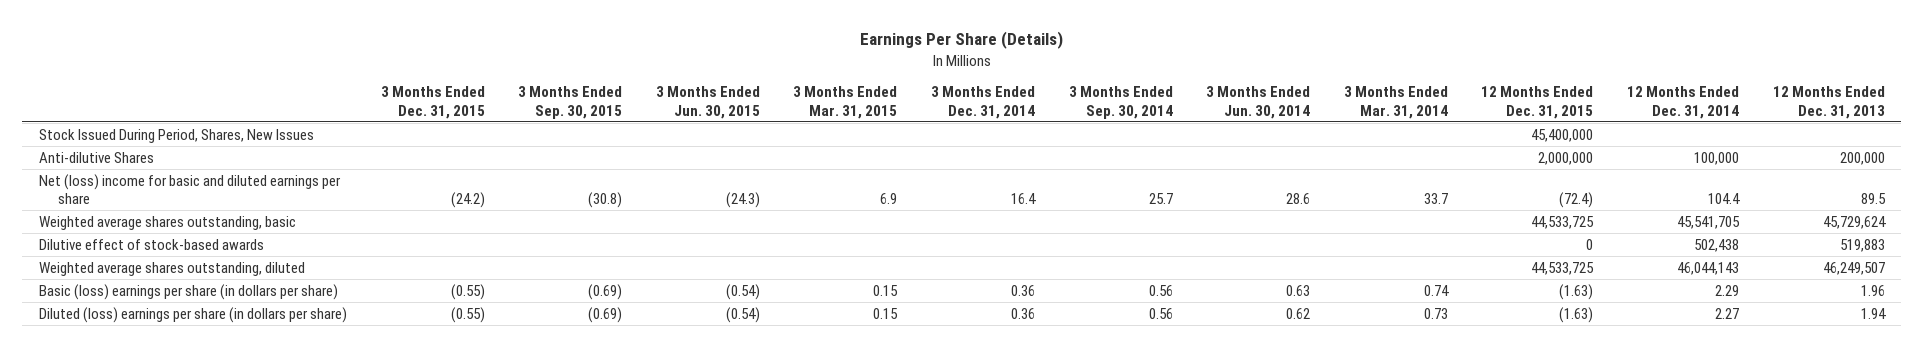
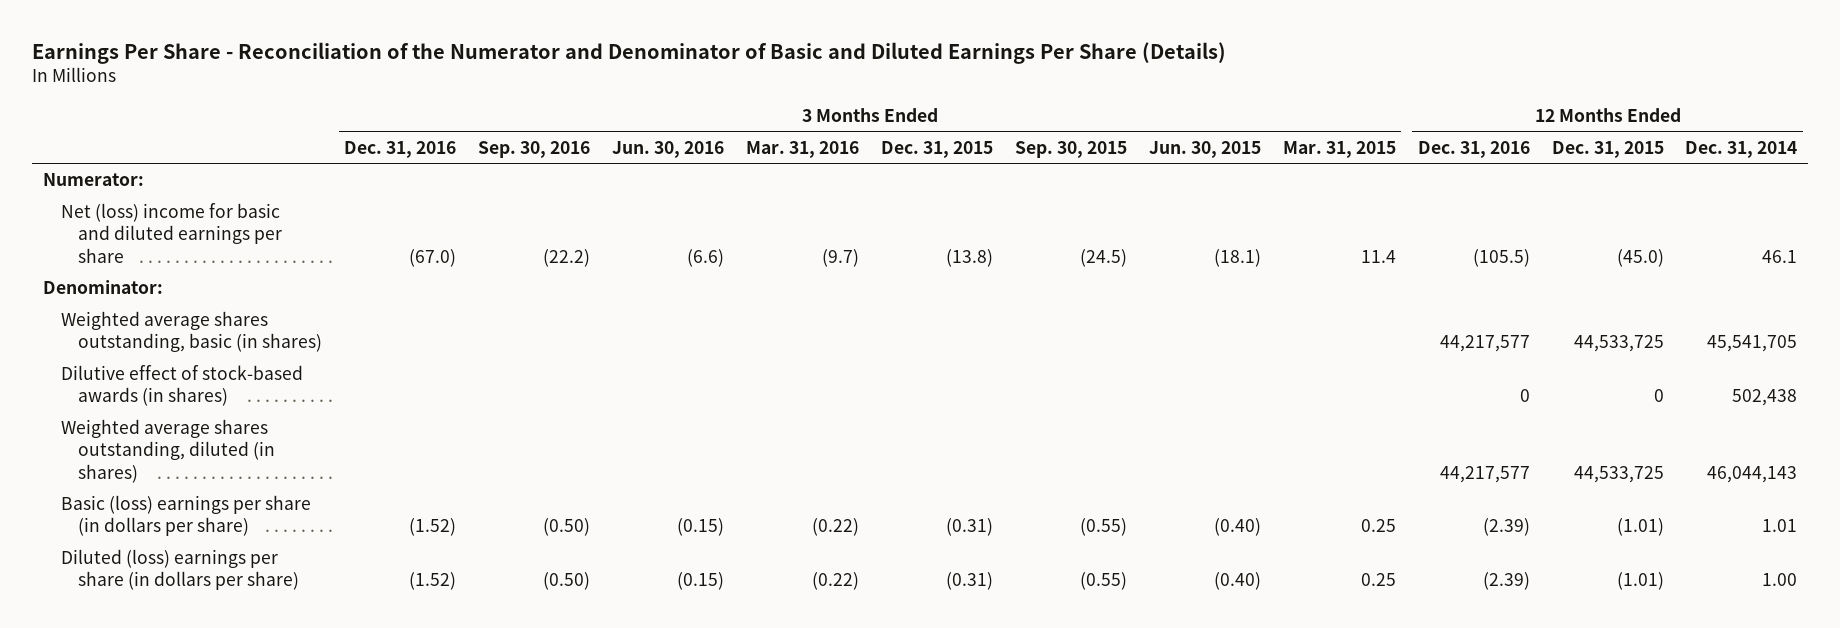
[859,31,1063,50] Earnings Per Share (Details) -> [31,41,1226,64] Earnings Per Share - Reconciliation of the Numerator and Denominator of Basic and Diluted Earnings Per Share (Details)
[930,86,1035,119] 3 Months Ended Dec. 31, 2014 -> none
[1068,86,1173,119] 3 Months Ended Sep. 30, 2014 -> none
[1206,86,1311,119] 3 Months Ended Jun. 30, 2014 -> none
[1343,86,1448,119] 3 Months Ended Mar. 31, 2014 -> none
[1772,86,1885,119] 12 Months Ended Dec. 31, 2013 -> none
none -> [344,140,457,158] Dec. 31, 2016
none -> [478,140,591,158] Sep. 30, 2016
none -> [612,140,725,158] Jun. 30, 2016
none -> [745,140,859,158] Mar. 31, 2016
none -> [1417,140,1530,158] Dec. 31, 2016
[39,128,315,143] Stock Issued During Period, Shares, New Issues -> none
[39,151,155,163] Anti-dilutive Shares -> none
none -> [42,173,144,187] Numerator:
[450,192,485,209] (24.2) -> [945,248,993,267] (13.8)
[588,192,623,209] (30.8) -> [1079,248,1127,267] (24.5)
[725,192,760,209] (24.3) -> [1213,248,1261,267] (18.1)
[880,193,898,205] 6.9 -> [1360,249,1396,263] 11.4
[1559,192,1594,209] (72.4) -> [1616,248,1664,267] (45.0)
[1707,193,1740,205] 104.4 -> [1762,249,1798,263] 46.1
none -> [42,280,163,295] Denominator:
[39,215,297,230] Weighted average shares outstanding, basic -> [60,311,323,353] Weighted average shares outstanding, basic (in shares)
[39,238,265,250] Dilutive effect of stock-based awards -> [60,365,303,407] Dilutive effect of stock-based awards (in shares)
[39,261,306,276] Weighted average shares outstanding, diluted -> [60,419,276,483] Weighted average shares outstanding, diluted (in shares)
[450,283,485,300] (0.55) -> [945,518,993,537] (0.31)
[588,283,623,300] (0.69) -> [1079,518,1127,537] (0.55)
[725,283,760,300] (0.54) -> [1213,518,1261,537] (0.40)
[873,284,899,296] 0.15 -> [1360,519,1396,533] 0.25
[1559,283,1594,300] (1.63) -> [1616,518,1664,537] (1.01)
[1714,284,1739,296] 2.29 -> [1762,519,1798,533] 1.01
[450,306,485,323] (0.55) -> [945,572,993,591] (0.31)
[588,306,623,323] (0.69) -> [1079,572,1127,591] (0.55)
[725,306,760,323] (0.54) -> [1213,572,1261,591] (0.40)
[873,307,899,319] 0.15 -> [1360,573,1396,587] 0.25
[1559,306,1594,323] (1.63) -> [1616,572,1664,591] (1.01)
[1714,307,1739,319] 2.27 -> [1762,573,1798,587] 1.00

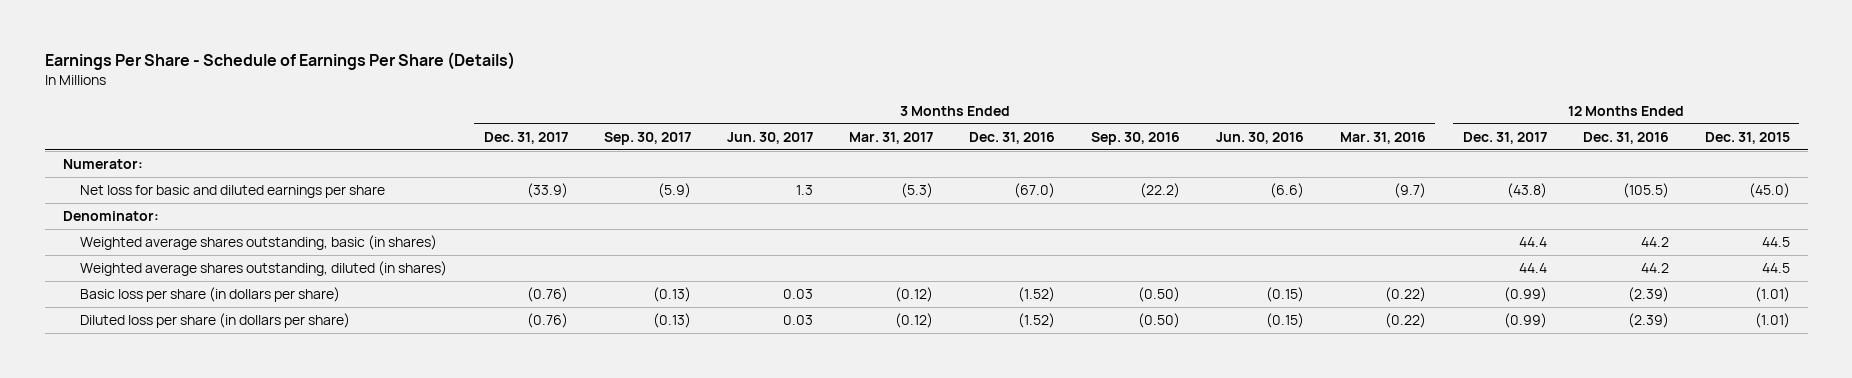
[31,41,1226,64] Earnings Per Share - Reconciliation of the Numerator and Denominator of Basic and Diluted Earnings Per Share (Details) -> [44,51,515,70] Earnings Per Share - Schedule of Earnings Per Share (Details)
[880,140,993,158] Dec. 31, 2015 -> none
[1014,140,1127,158] Sep. 30, 2015 -> none
[1148,140,1261,158] Jun. 30, 2015 -> none
[1282,140,1396,158] Mar. 31, 2015 -> none
[1685,140,1798,158] Dec. 31, 2014 -> none
none -> [483,131,568,144] Dec. 31, 2017
none -> [603,131,691,145] Sep. 30, 2017
none -> [726,131,813,144] Jun. 30, 2017
none -> [848,131,933,144] Mar. 31, 2017
none -> [1462,131,1547,144] Dec. 31, 2017
[60,203,283,263] Net (loss) income for basic and diluted earnings per share -> [80,184,386,198] Net loss for basic and diluted earnings per share
[60,365,303,407] Dilutive effect of stock-based awards (in shares) -> none
[1439,335,1530,353] 44,217,577 -> [1640,236,1669,247] 44.2
[1573,335,1664,353] 44,533,725 -> [1761,236,1790,247] 44.5
[1439,465,1530,483] 44,217,577 -> [1640,262,1669,273] 44.2
[1573,465,1664,483] 44,533,725 -> [1761,262,1790,273] 44.5
[60,495,311,537] Basic (loss) earnings per share (in dollars per share) -> [80,286,341,302] Basic loss per share (in dollars per share)
[60,549,300,591] Diluted (loss) earnings per share (in dollars per share) -> [80,312,351,328] Diluted loss per share (in dollars per share)

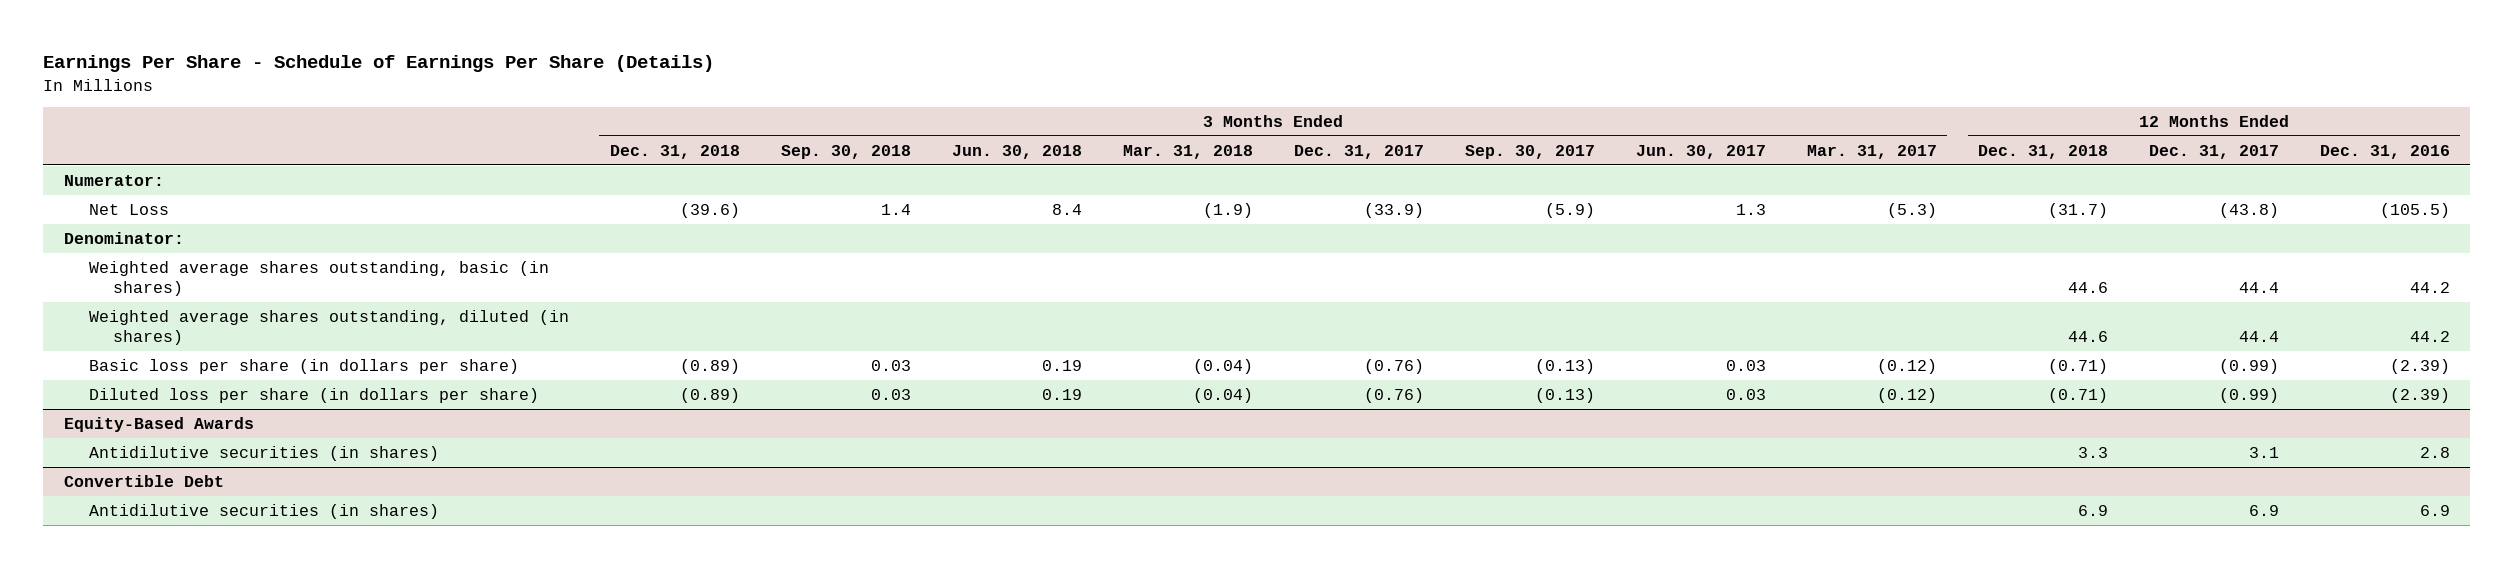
[969,131,1056,144] Dec. 31, 2016 -> none
[1091,131,1181,145] Sep. 30, 2016 -> none
[1216,131,1305,144] Jun. 30, 2016 -> none
[1340,131,1427,144] Mar. 31, 2016 -> none
[1704,131,1790,144] Dec. 31, 2015 -> none
none -> [609,144,740,159] Dec. 31, 2018
none -> [780,144,911,159] Sep. 30, 2018
none -> [951,144,1082,159] Jun. 30, 2018
none -> [1122,144,1253,159] Mar. 31, 2018
none -> [1977,144,2108,159] Dec. 31, 2018
[80,184,386,198] Net loss for basic and diluted earnings per share -> [88,203,169,215] Net Loss
none -> [63,416,254,432] Equity-Based Awards
none -> [88,445,439,461] Antidilutive securities (in shares)
none -> [63,474,224,487] Convertible Debt
none -> [88,503,439,519] Antidilutive securities (in shares)

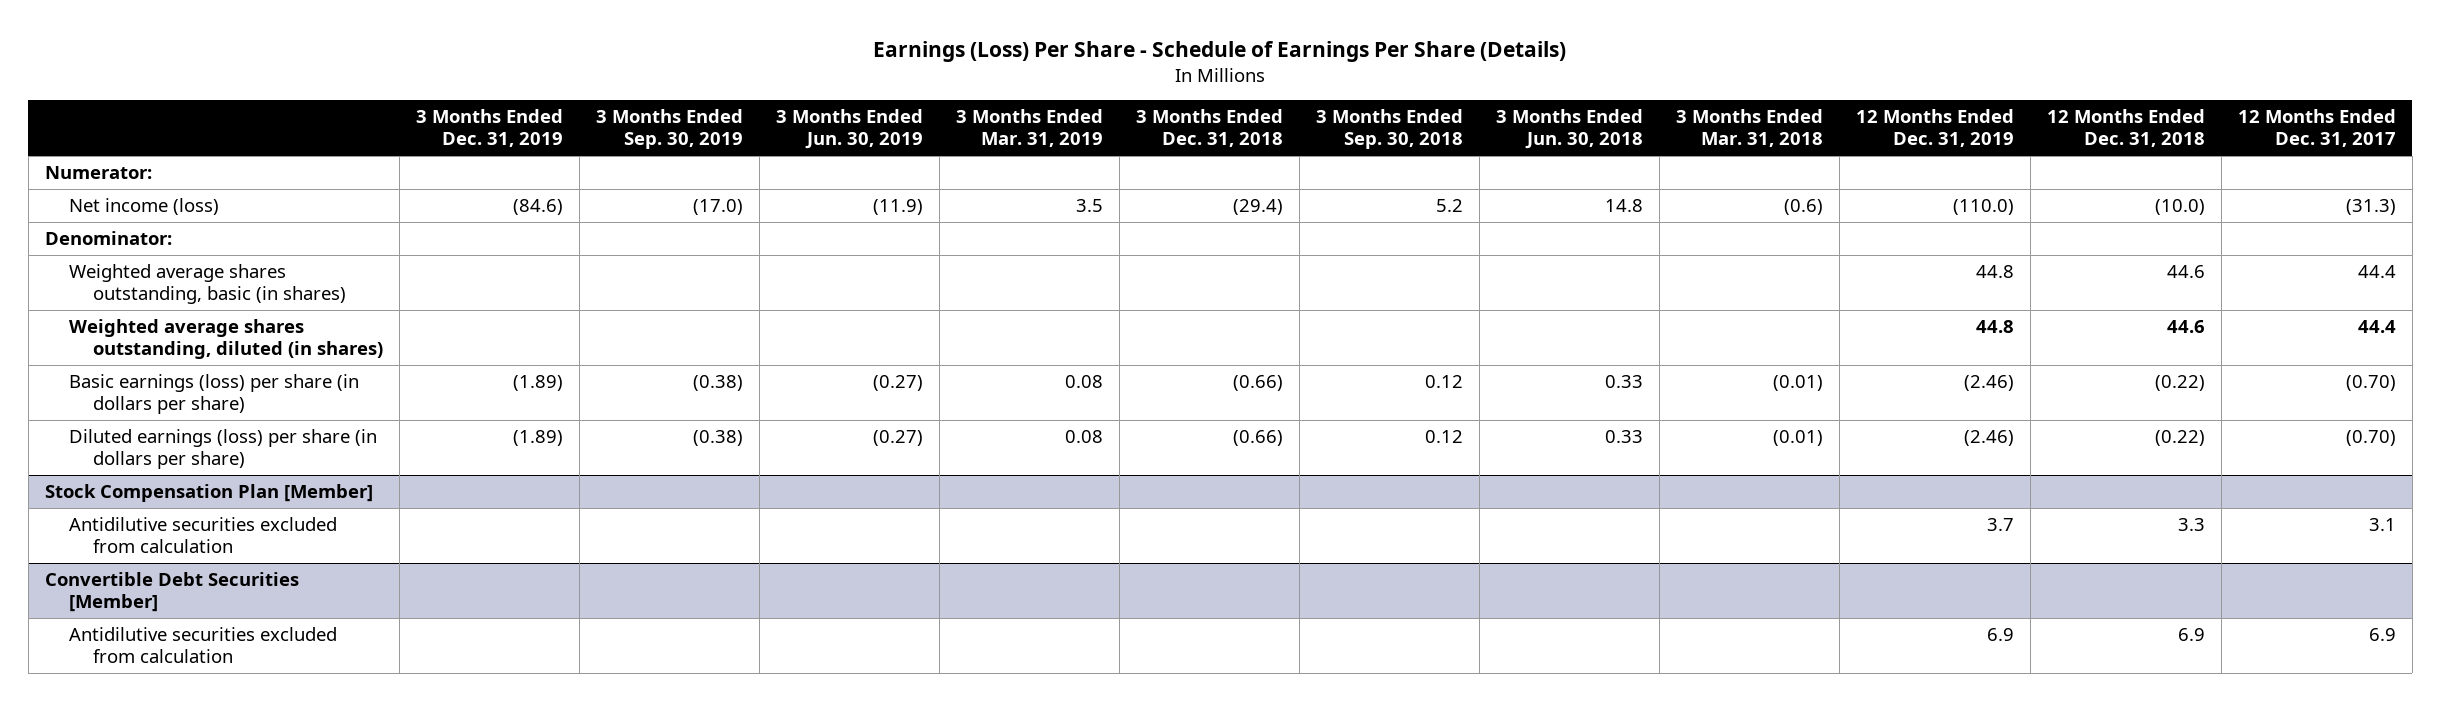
[43,55,715,73] Earnings Per Share - Schedule of Earnings Per Share (Details) -> [873,40,1567,62] Earnings (Loss) Per Share - Schedule of Earnings Per Share (Details)
[1293,144,1424,159] Dec. 31, 2017 -> none
[1464,144,1595,159] Sep. 30, 2017 -> none
[1635,144,1766,159] Jun. 30, 2017 -> none
[1806,144,1937,159] Mar. 31, 2017 -> none
[2319,144,2450,159] Dec. 31, 2016 -> none
none -> [415,109,563,148] 3 Months Ended Dec. 31, 2019
none -> [595,109,743,150] 3 Months Ended Sep. 30, 2019
none -> [775,109,923,150] 3 Months Ended Jun. 30, 2019
none -> [955,109,1103,148] 3 Months Ended Mar. 31, 2019
none -> [1855,109,2014,148] 12 Months Ended Dec. 31, 2019
[88,203,169,215] Net Loss -> [68,198,219,216] Net income (loss)
[679,202,740,218] (39.6) -> [1232,199,1283,216] (29.4)
[880,203,911,215] 1.4 -> [1435,199,1463,213] 5.2
[1051,203,1082,215] 8.4 -> [1604,199,1643,213] 14.8
[1202,202,1253,218] (1.9) -> [1783,199,1823,216] (0.6)
[2047,202,2108,218] (31.7) -> [2154,199,2205,216] (10.0)
[2218,202,2279,218] (43.8) -> [2345,199,2396,216] (31.3)
[88,358,519,374] Basic loss per share (in dollars per share) -> [68,374,359,415] Basic earnings (loss) per share (in dollars per share)
[679,358,740,374] (0.89) -> [1232,375,1283,392] (0.66)
[870,359,911,371] 0.03 -> [1424,375,1463,389] 0.12
[1041,359,1082,371] 0.19 -> [1604,375,1643,389] 0.33
[1192,358,1253,374] (0.04) -> [1772,375,1823,392] (0.01)
[2047,358,2108,374] (0.71) -> [2154,375,2205,392] (0.22)
[2218,358,2279,374] (0.99) -> [2345,375,2396,392] (0.70)
[88,387,539,403] Diluted loss per share (in dollars per share) -> [68,429,377,470] Diluted earnings (loss) per share (in dollars per share)
[679,387,740,403] (0.89) -> [1232,430,1283,447] (0.66)
[870,388,911,400] 0.03 -> [1424,430,1463,444] 0.12
[1041,388,1082,400] 0.19 -> [1604,430,1643,444] 0.33
[1192,387,1253,403] (0.04) -> [1772,430,1823,447] (0.01)
[2047,387,2108,403] (0.71) -> [2154,430,2205,447] (0.22)
[2218,387,2279,403] (0.99) -> [2345,430,2396,447] (0.70)
[63,416,254,432] Equity-Based Awards -> [44,484,373,503] Stock Compensation Plan [Member]
[88,445,439,461] Antidilutive securities (in shares) -> [68,517,337,554] Antidilutive securities excluded from calculation
[63,474,224,487] Convertible Debt -> [44,572,299,613] Convertible Debt Securities [Member]
[88,503,439,519] Antidilutive securities (in shares) -> [68,627,337,664] Antidilutive securities excluded from calculation

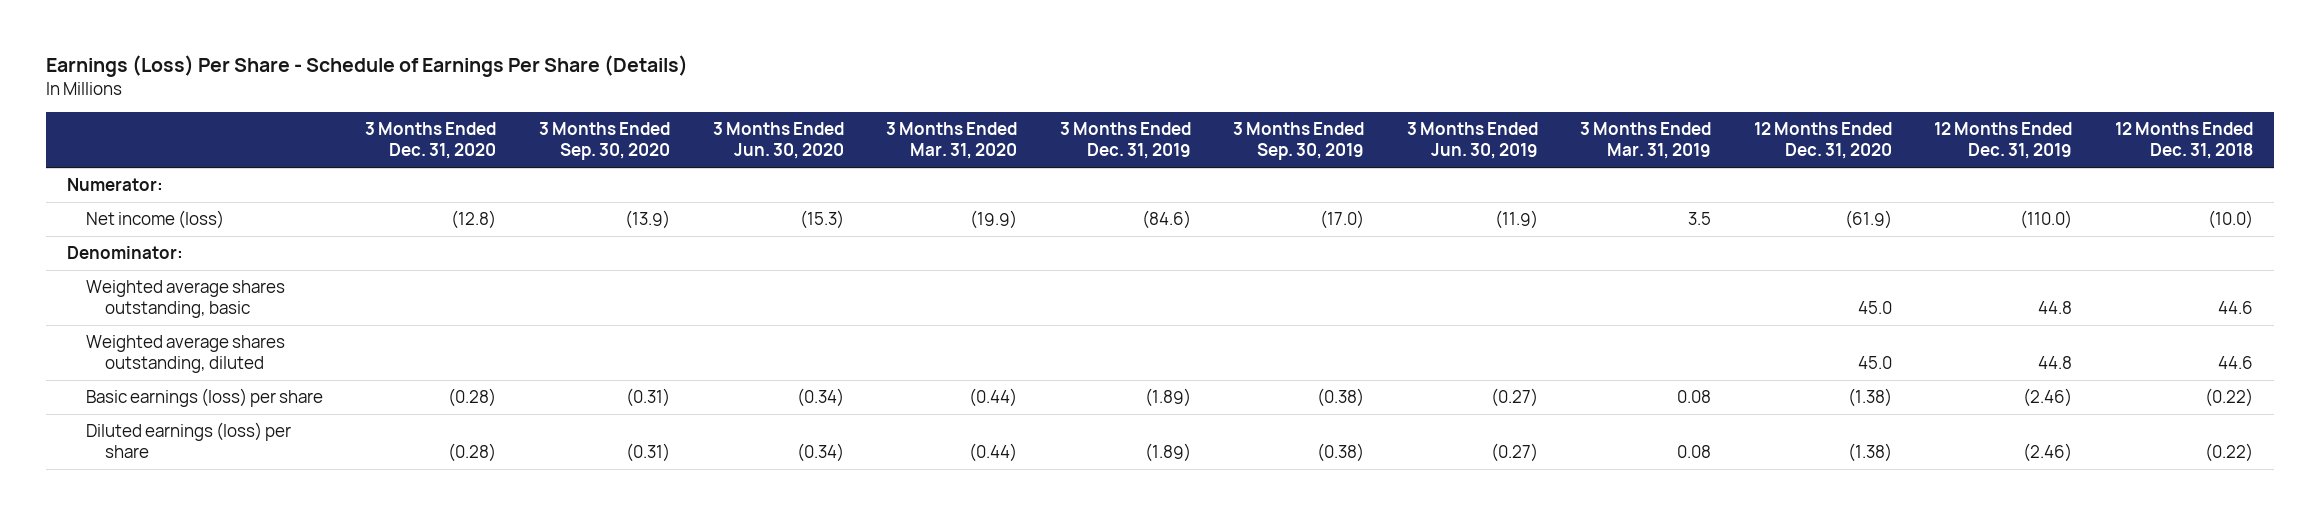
[1135,109,1283,148] 3 Months Ended Dec. 31, 2018 -> none
[1315,109,1463,150] 3 Months Ended Sep. 30, 2018 -> none
[1495,109,1643,150] 3 Months Ended Jun. 30, 2018 -> none
[1675,109,1823,148] 3 Months Ended Mar. 31, 2018 -> none
[2237,109,2396,148] 12 Months Ended Dec. 31, 2017 -> none
none -> [365,122,497,160] 3 Months Ended Dec. 31, 2020
none -> [539,122,671,161] 3 Months Ended Sep. 30, 2020
none -> [712,122,844,160] 3 Months Ended Jun. 30, 2020
none -> [886,122,1018,160] 3 Months Ended Mar. 31, 2020
none -> [1753,122,1892,160] 12 Months Ended Dec. 31, 2020
[44,484,373,503] Stock Compensation Plan [Member] -> none
[68,517,337,554] Antidilutive securities excluded from calculation -> none
[44,572,299,613] Convertible Debt Securities [Member] -> none
[68,627,337,664] Antidilutive securities excluded from calculation -> none
[68,264,346,305] Weighted average shares outstanding, basic (in shares) -> [85,280,285,319] Weighted average shares outstanding, basic
[68,319,383,360] Weighted average shares outstanding, diluted (in shares) -> [85,335,285,374] Weighted average shares outstanding, diluted
[68,374,359,415] Basic earnings (loss) per share (in dollars per share) -> [85,388,323,408] Basic earnings (loss) per share
[68,429,377,470] Diluted earnings (loss) per share (in dollars per share) -> [85,422,291,459] Diluted earnings (loss) per share

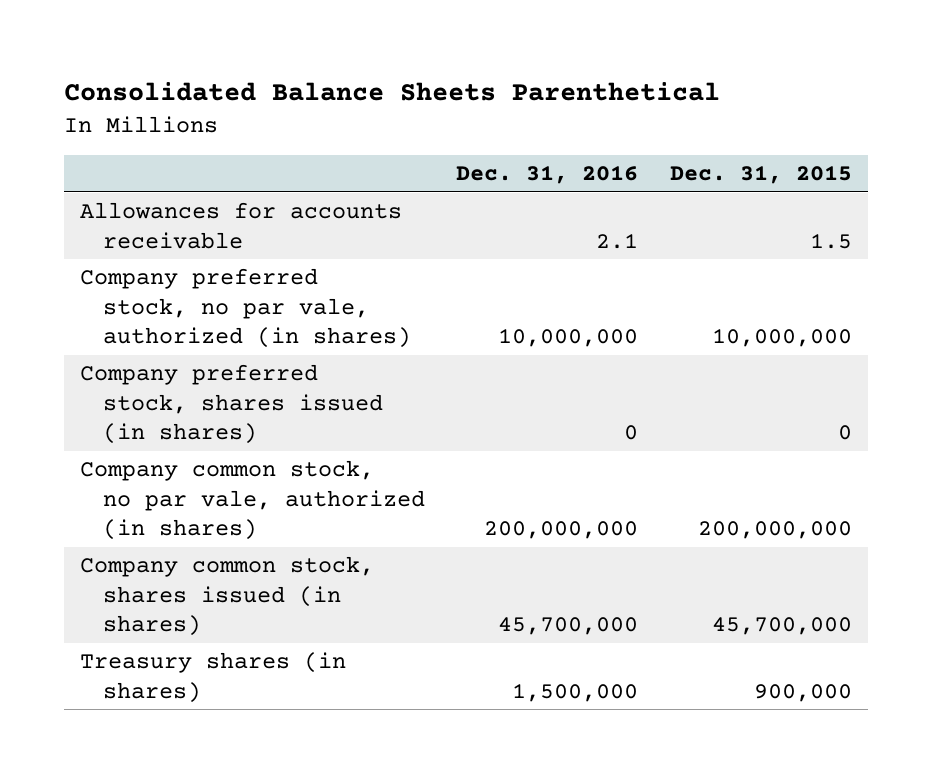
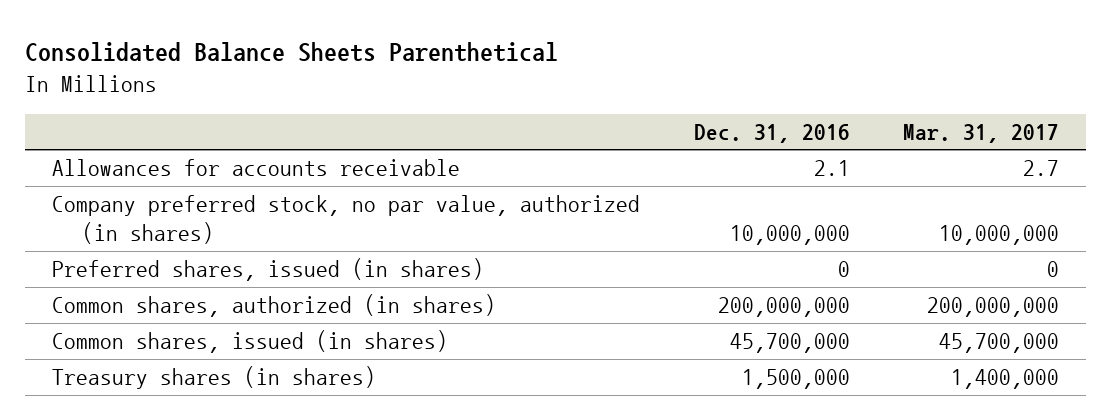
[669,165,852,185] Dec. 31, 2015 -> none
none -> [903,123,1060,143] Mar. 31, 2017
[79,268,411,349] Company preferred stock, no par vale, authorized (in shares) -> [52,195,641,245] Company preferred stock, no par value, authorized (in shares)
[79,364,383,445] Company preferred stock, shares issued (in shares) -> [52,258,485,282] Preferred shares, issued (in shares)
[79,460,425,541] Company common stock, no par vale, authorized (in shares) -> [52,294,497,318] Common shares, authorized (in shares)
[79,556,374,637] Company common stock, shares issued (in shares) -> [52,330,449,354] Common shares, issued (in shares)

